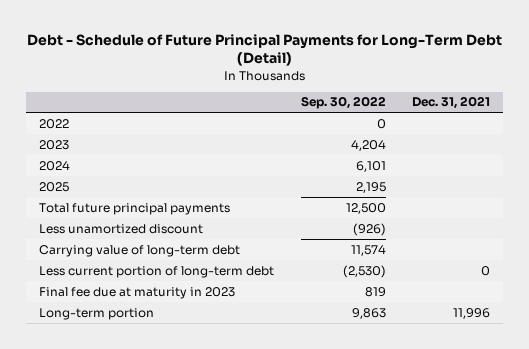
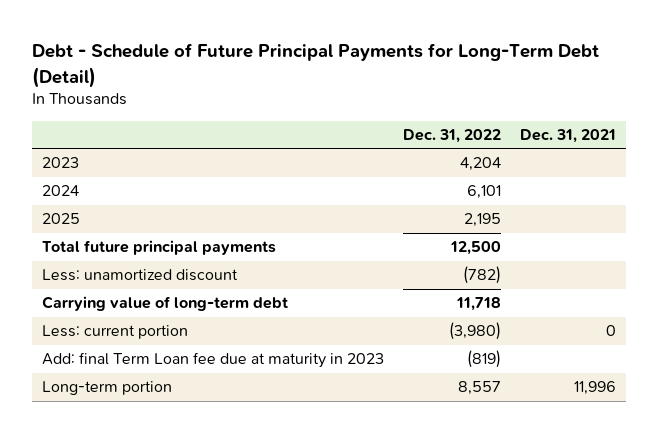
[300,96,386,110] Sep. 30, 2022 -> none
none -> [403,129,502,144] Dec. 31, 2022
[39,118,70,129] 2022 -> none
[39,223,204,234] Less unamortized discount -> [41,269,238,282] Less: unamortized discount
[39,265,275,278] Less current portion of long-term debt -> [41,325,188,340] Less: current portion
[39,286,236,299] Final fee due at maturity in 2023 -> [41,352,384,369] Add: final Term Loan fee due at maturity in 2023

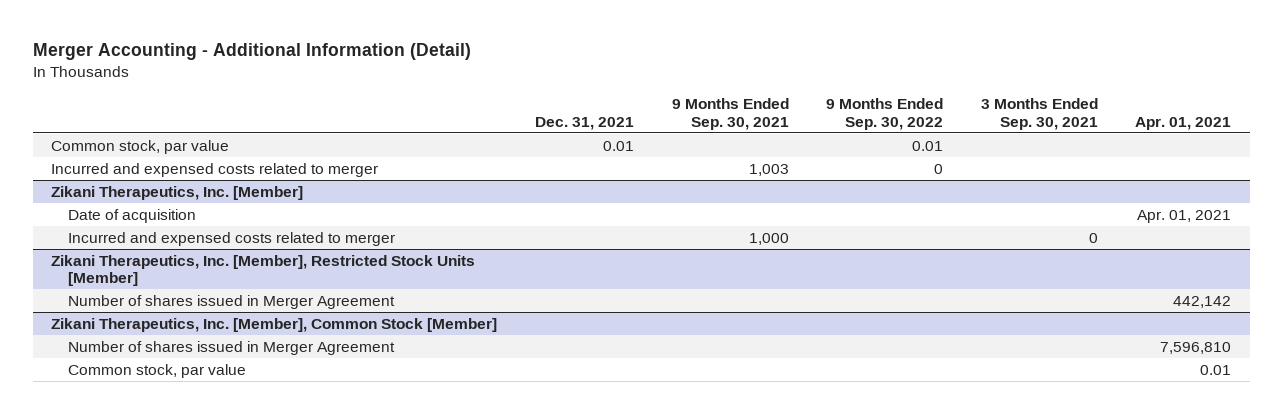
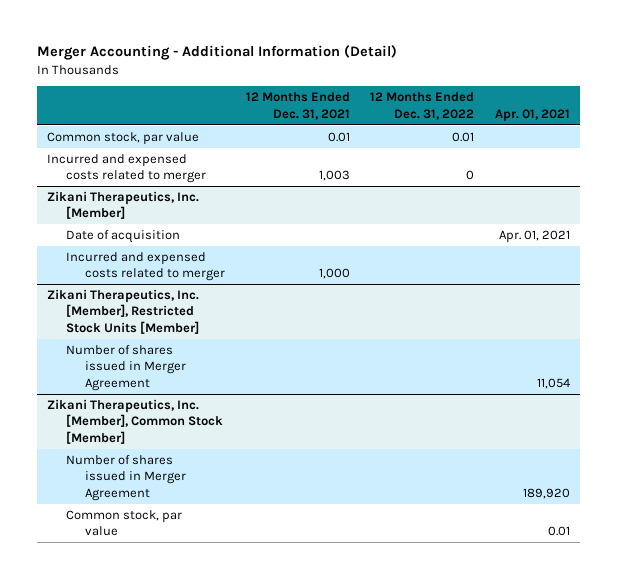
[534,116,634,130] Dec. 31, 2021 -> none
[671,98,789,130] 9 Months Ended Sep. 30, 2021 -> none
[826,98,944,130] 9 Months Ended Sep. 30, 2022 -> none
[980,98,1098,130] 3 Months Ended Sep. 30, 2021 -> none
none -> [245,92,350,120] 12 Months Ended Dec. 31, 2021
none -> [370,92,475,120] 12 Months Ended Dec. 31, 2022
[1173,295,1232,308] 442,142 -> [536,377,570,389] 11,054
[1160,341,1232,354] 7,596,810 -> [522,487,570,499] 189,920

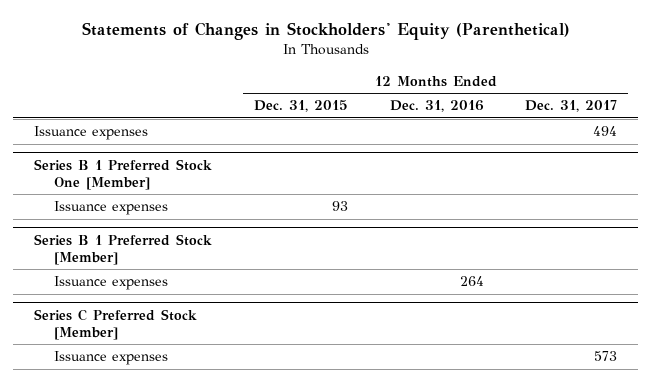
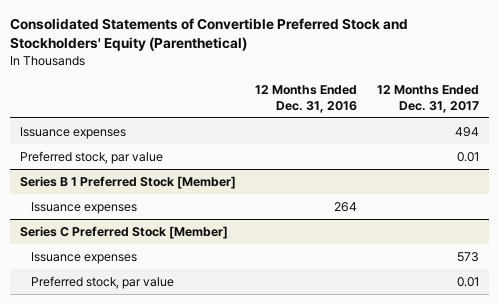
[81,22,570,41] Statements of Changes in Stockholders' Equity (Parenthetical) -> [10,18,409,52] Consolidated Statements of Convertible Preferred Stock and Stockholders' Equity (Parenthetical)
[253,100,348,113] Dec. 31, 2015 -> none
[34,158,213,190] Series B 1 Preferred Stock One [Member] -> none
[53,201,168,216] Issuance expenses -> none
none -> [19,150,163,164] Preferred stock, par value
none -> [31,275,175,289] Preferred stock, par value

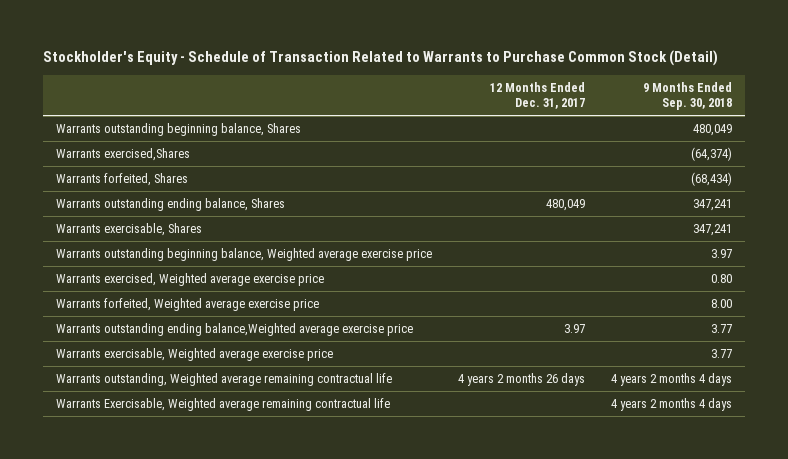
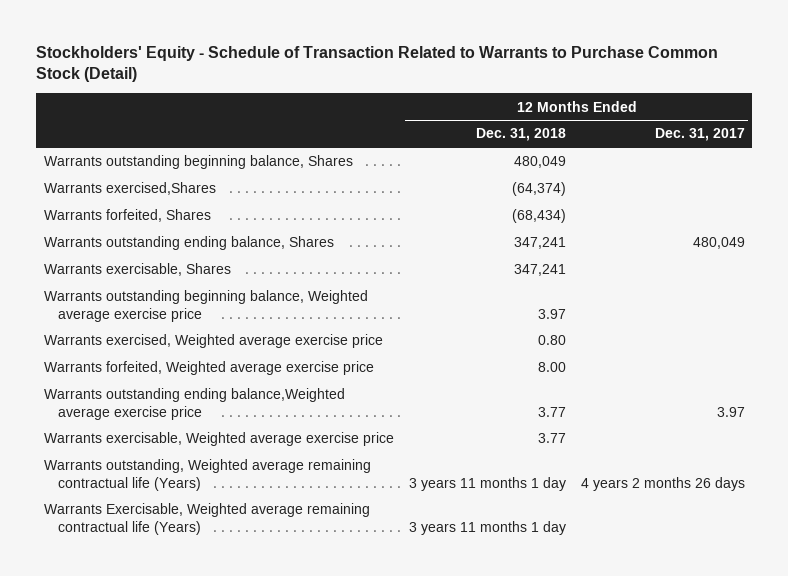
[42,50,718,67] Stockholder's Equity - Schedule of Transaction Related to Warrants to Purchase Common Stock (Detail) -> [36,45,719,83] Stockholders' Equity - Schedule of Transaction Related to Warrants to Purchase Common Stock (Detail)
[642,81,732,111] 9 Months Ended Sep. 30, 2018 -> none
none -> [475,128,566,142] Dec. 31, 2018
[55,372,392,386] Warrants outstanding, Weighted average remaining contractual life -> [43,459,371,491] Warrants outstanding, Weighted average remaining contractual life (Years)
[55,397,390,411] Warrants Exercisable, Weighted average remaining contractual life -> [43,503,370,535] Warrants Exercisable, Weighted average remaining contractual life (Years)

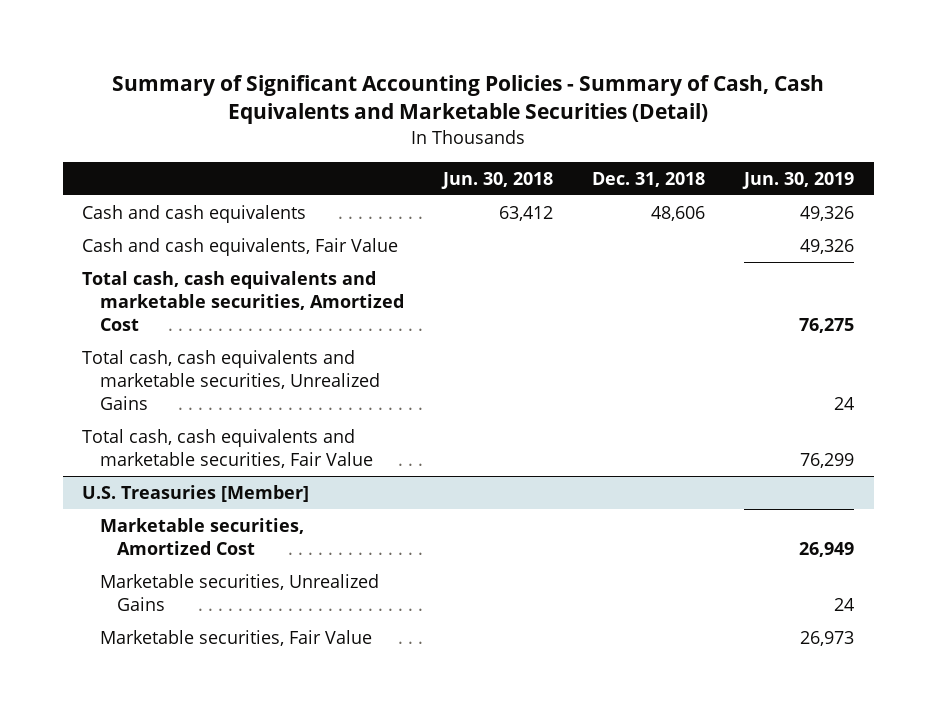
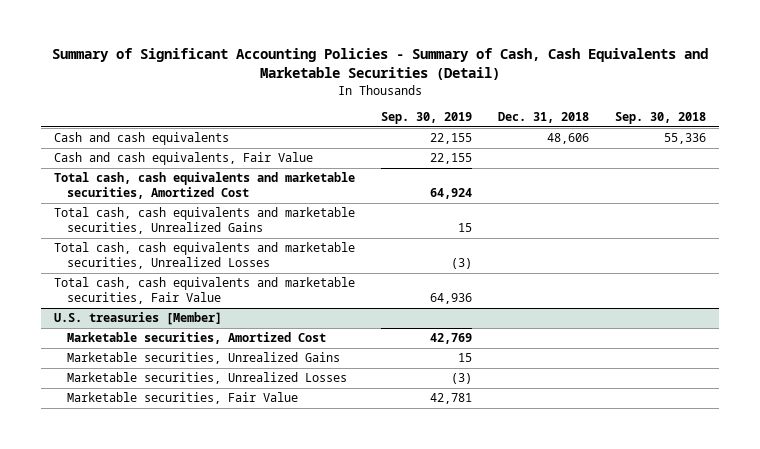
[440,172,553,190] Jun. 30, 2018 -> none
[741,172,854,190] Jun. 30, 2019 -> none
none -> [380,112,472,125] Sep. 30, 2019
none -> [615,112,707,125] Sep. 30, 2018
none -> [53,242,355,270] Total cash, cash equivalents and marketable securities, Unrealized Losses
[82,484,310,502] U.S. Treasuries [Member] -> [53,312,222,326] U.S. treasuries [Member]
none -> [67,372,348,385] Marketable securities, Unrealized Losses

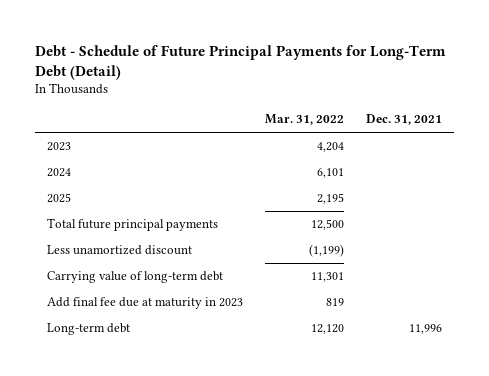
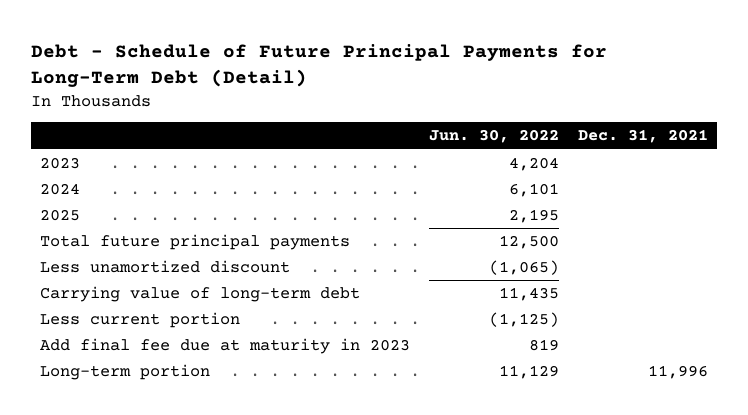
[265,114,345,126] Mar. 31, 2022 -> none
none -> [428,129,559,144] Jun. 30, 2022
none -> [40,312,241,329] Less current portion
[46,323,130,336] Long-term debt -> [40,364,211,381] Long-term portion

